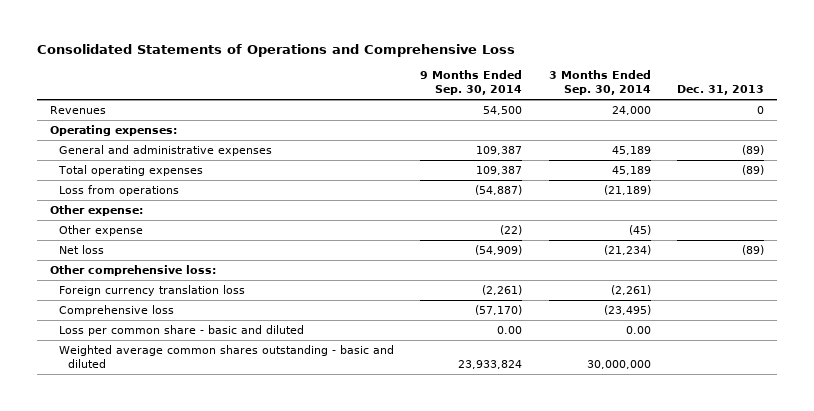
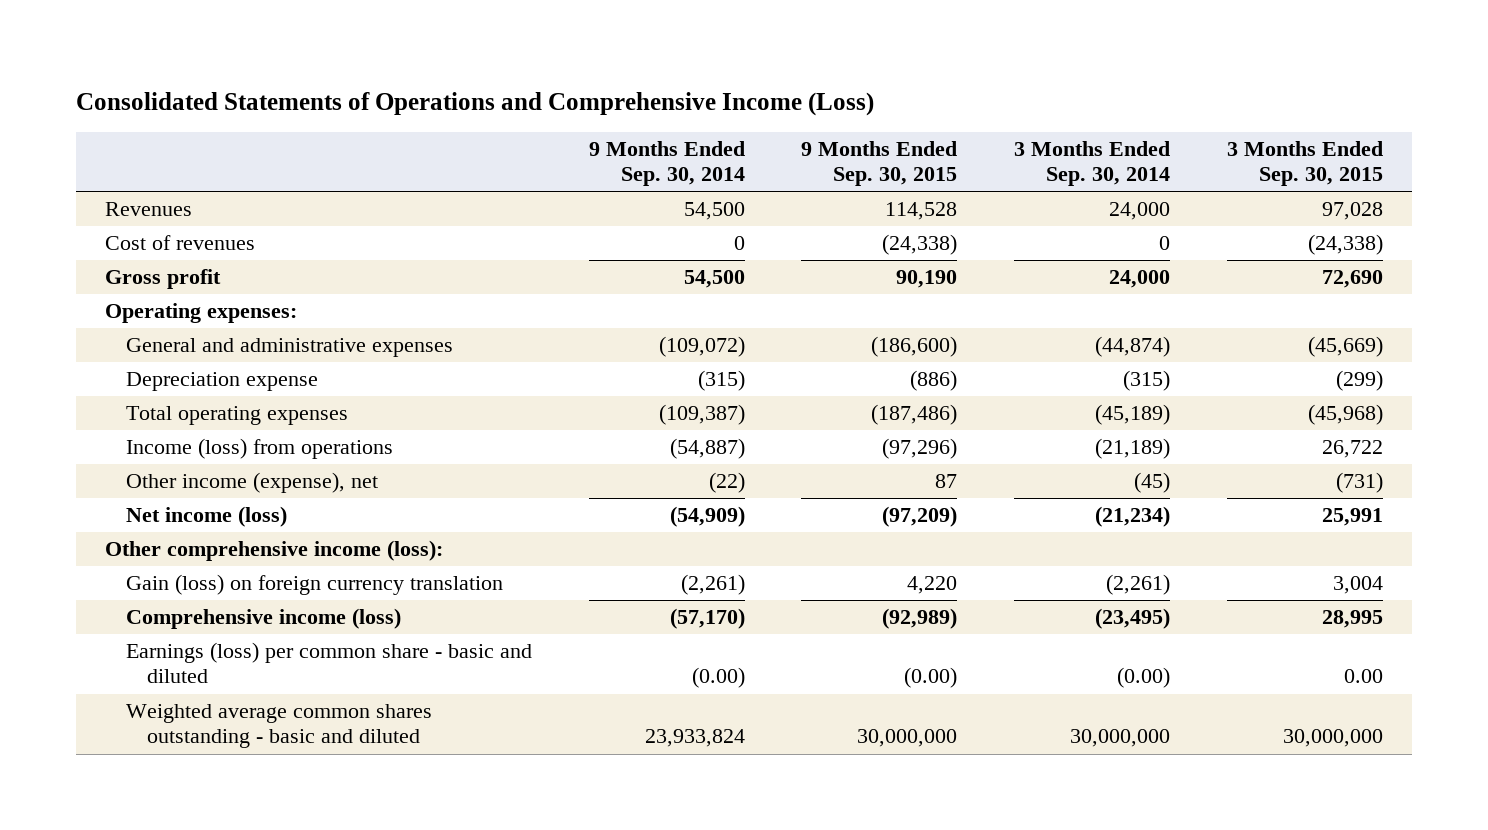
[36,44,515,58] Consolidated Statements of Operations and Comprehensive Loss -> [76,91,875,116] Consolidated Statements of Operations and Comprehensive Income (Loss)
[676,85,764,96] Dec. 31, 2013 -> none
none -> [801,141,958,187] 9 Months Ended Sep. 30, 2015
none -> [1227,141,1384,187] 3 Months Ended Sep. 30, 2015
none -> [104,235,255,251] Cost of revenues
none -> [104,269,221,290] Gross profit
[50,205,144,217] Other expense: -> none
[476,146,523,156] 109,387 -> [658,336,745,358] (109,072)
[611,146,651,156] 45,189 -> [1095,336,1171,358] (44,874)
none -> [125,372,318,392] Depreciation expense
[476,166,523,176] 109,387 -> [658,404,745,426] (109,387)
[611,166,651,176] 45,189 -> [1095,404,1171,426] (45,189)
[59,185,180,197] Loss from operations -> [125,438,393,460] Income (loss) from operations
[59,225,144,237] Other expense -> [125,472,378,494] Other income (expense), net
[59,245,105,255] Net loss -> [125,506,287,528] Net income (loss)
[50,265,217,277] Other comprehensive loss: -> [104,540,443,562] Other comprehensive income (loss):
[59,285,246,297] Foreign currency translation loss -> [125,574,503,596] Gain (loss) on foreign currency translation
[59,305,175,317] Comprehensive loss -> [125,608,401,630] Comprehensive income (loss)
[59,325,305,337] Loss per common share - basic and diluted -> [125,642,532,684] Earnings (loss) per common share - basic and diluted
[497,326,523,335] 0.00 -> [691,667,745,689] (0.00)
[625,326,651,335] 0.00 -> [1117,667,1171,689] (0.00)

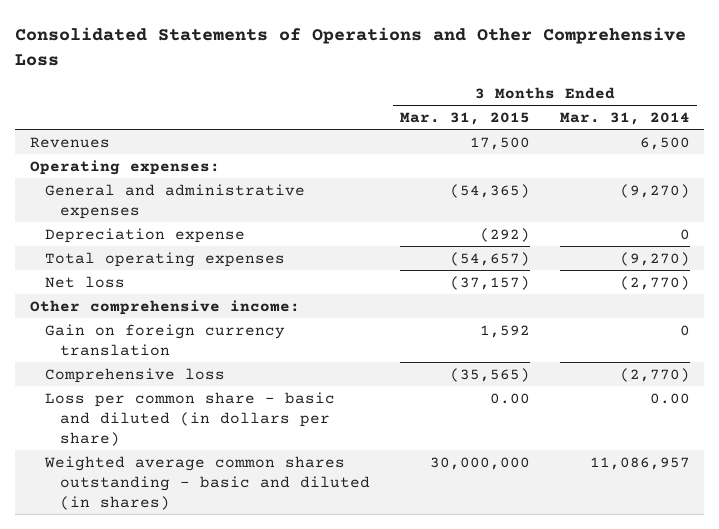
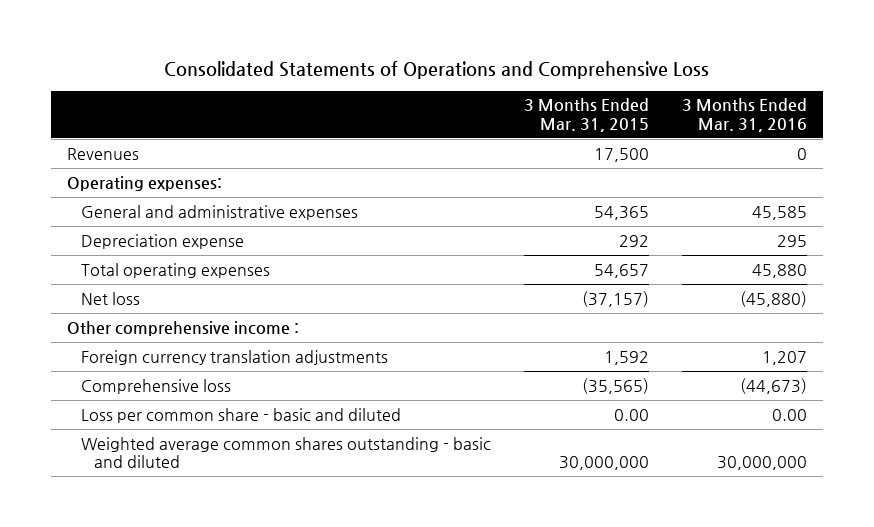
[14,26,686,66] Consolidated Statements of Operations and Other Comprehensive Loss -> [164,61,710,80] Consolidated Statements of Operations and Comprehensive Loss
[559,111,690,125] Mar. 31, 2014 -> none
none -> [681,98,807,133] 3 Months Ended Mar. 31, 2016
[450,183,531,198] (54,365) -> [593,205,649,220] 54,365
[480,227,531,242] (292) -> [618,234,649,247] 292
[450,251,531,266] (54,657) -> [593,263,649,278] 54,657
[29,299,300,315] Other comprehensive income: -> [67,320,300,336] Other comprehensive income :
[45,323,286,356] Gain on foreign currency translation -> [80,349,388,365] Foreign currency translation adjustments
[45,391,336,446] Loss per common share - basic and diluted (in dollars per share) -> [80,407,401,423] Loss per common share - basic and diluted
[44,455,371,510] Weighted average common shares outstanding - basic and diluted (in shares) -> [80,436,491,469] Weighted average common shares outstanding - basic and diluted

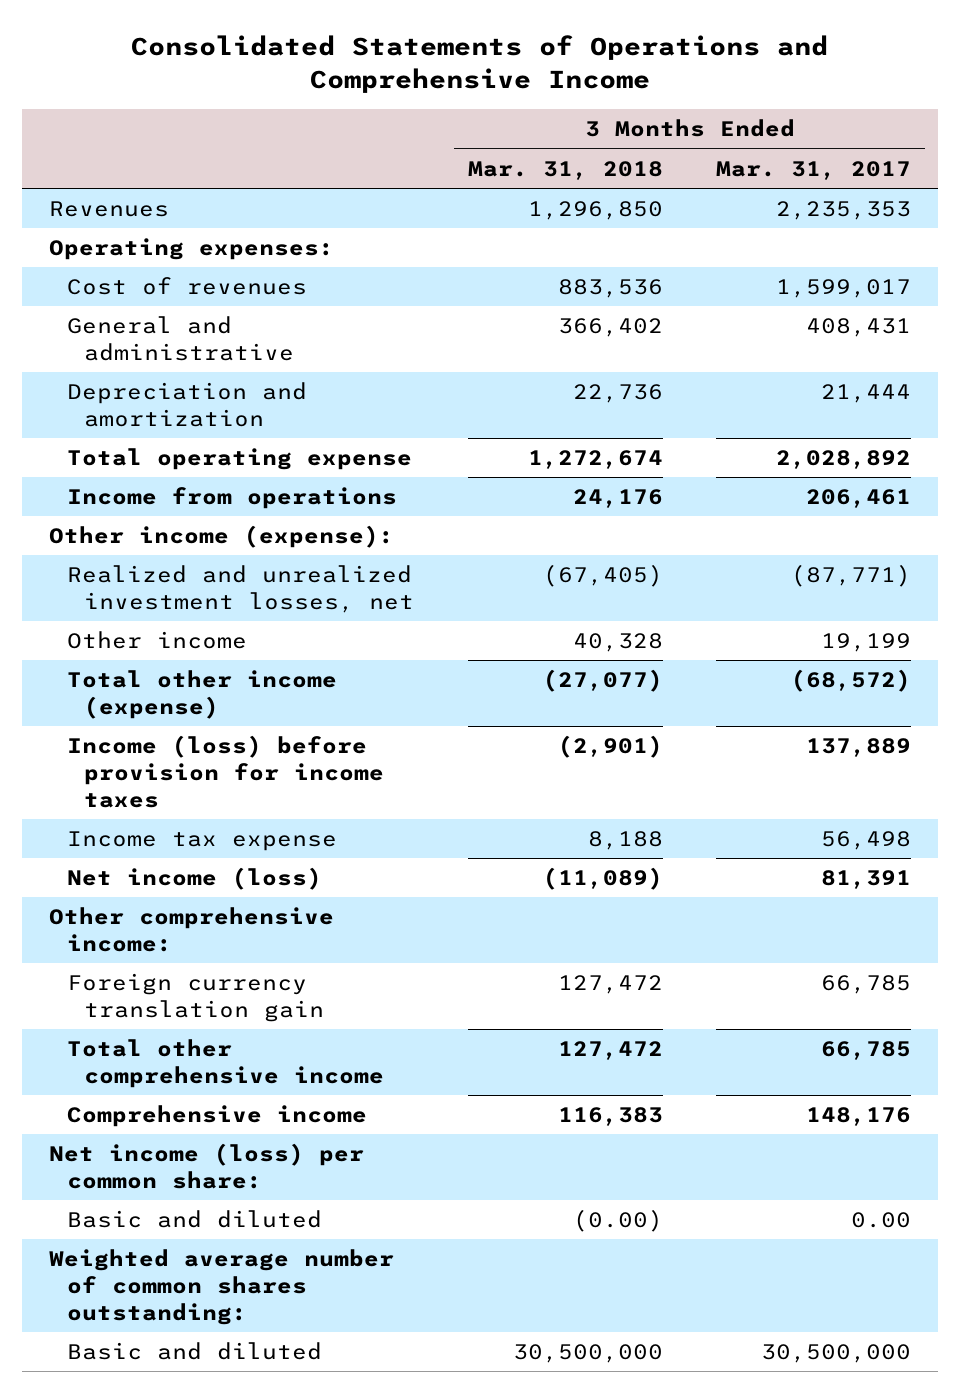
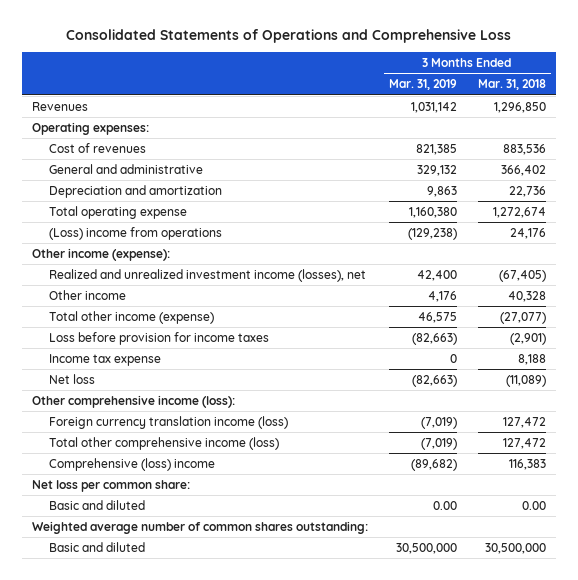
[131,34,829,93] Consolidated Statements of Operations and Comprehensive Income -> [65,29,511,44] Consolidated Statements of Operations and Comprehensive Loss
[716,160,912,180] Mar. 31, 2017 -> none
none -> [388,79,457,91] Mar. 31, 2019
[66,487,397,510] Income from operations -> [49,226,223,240] (Loss) income from operations
[66,565,415,614] Realized and unrealized investment losses, net -> [49,268,367,282] Realized and unrealized investment income (losses), net
[66,735,385,809] Income (loss) before provision for income taxes -> [49,331,270,345] Loss before provision for income taxes
[66,867,322,891] Net income (loss) -> [49,373,96,384] Net loss
[48,907,334,953] Other comprehensive income: -> [32,394,236,408] Other comprehensive income (loss):
[66,973,325,1023] Foreign currency translation gain -> [49,415,289,429] Foreign currency translation income (loss)
[66,1039,385,1089] Total other comprehensive income -> [49,436,280,450] Total other comprehensive income (loss)
[66,1105,367,1128] Comprehensive income -> [49,457,216,471] Comprehensive (loss) income
[48,1143,364,1190] Net income (loss) per common share: -> [32,479,191,492] Net loss per common share:
[572,1209,663,1233] (0.00) -> [521,500,546,510] 0.00

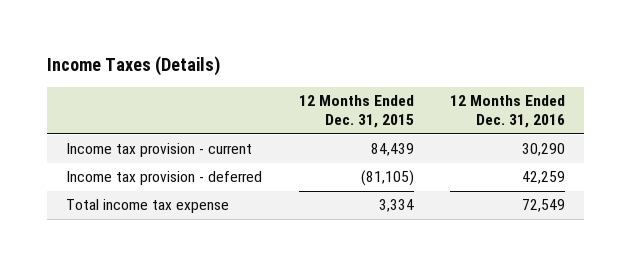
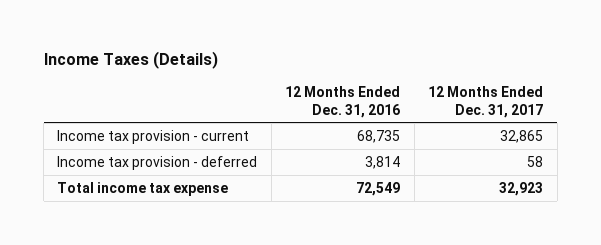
[298,95,414,129] 12 Months Ended Dec. 31, 2015 -> none
none -> [428,85,544,118] 12 Months Ended Dec. 31, 2017
[522,143,566,157] 30,290 -> [357,129,401,143] 68,735
[522,171,566,185] 42,259 -> [365,155,401,169] 3,814

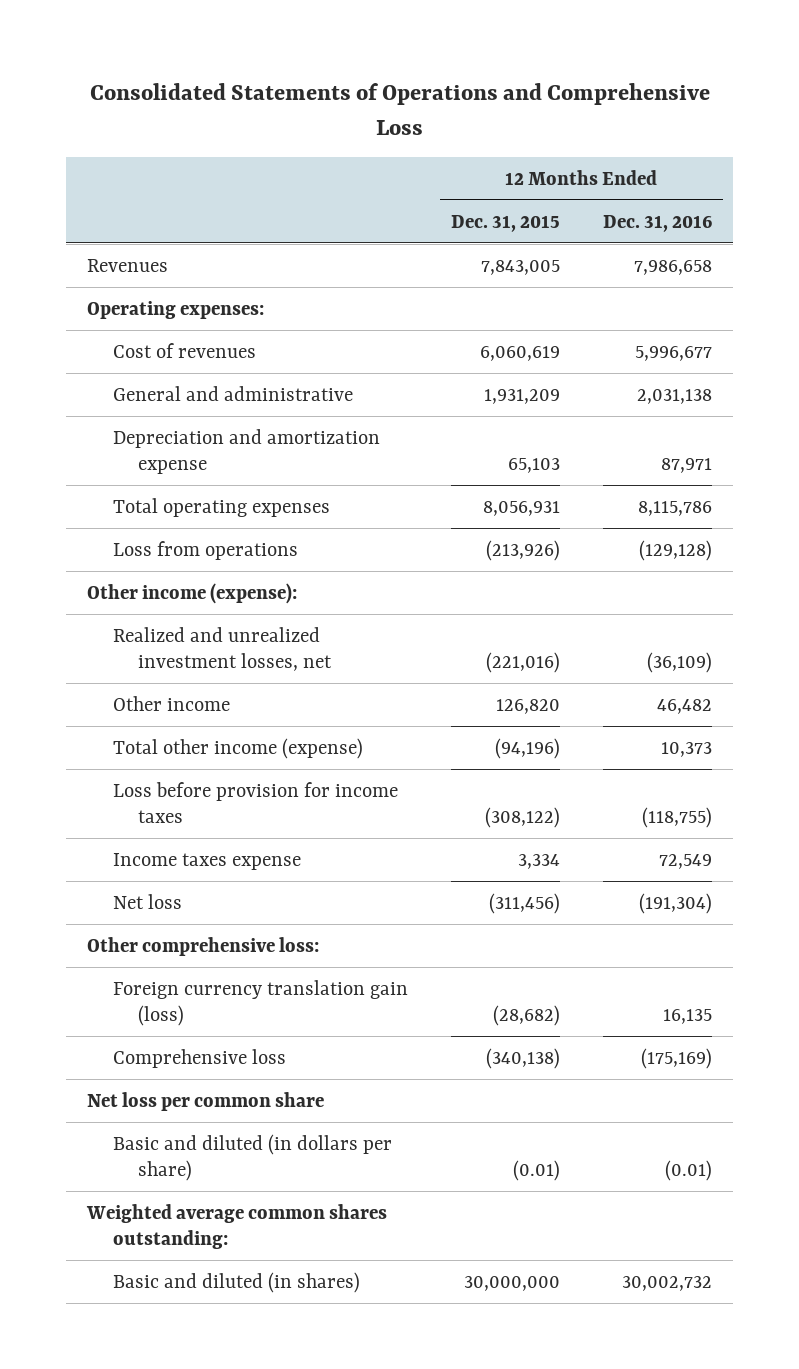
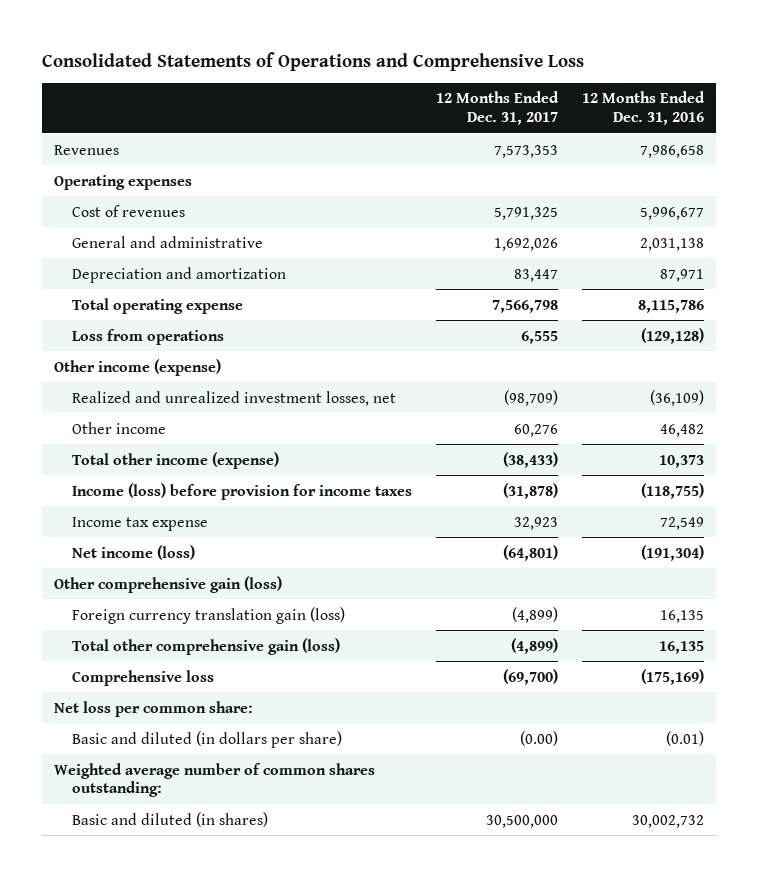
[450,214,560,232] Dec. 31, 2015 -> none
none -> [435,91,559,125] 12 Months Ended Dec. 31, 2017
[87,300,265,319] Operating expenses: -> [54,174,193,190] Operating expenses
[112,428,380,474] Depreciation and amortization expense -> [71,266,286,283] Depreciation and amortization
[112,497,330,517] Total operating expenses -> [71,297,243,314] Total operating expense
[87,582,298,604] Other income (expense): -> [54,358,222,376] Other income (expense)
[112,781,398,823] Loss before provision for income taxes -> [71,482,412,500] Income (loss) before provision for income taxes
[112,852,301,870] Income taxes expense -> [71,516,208,531] Income tax expense
[112,893,182,909] Net loss -> [71,544,195,560] Net income (loss)
[87,936,320,956] Other comprehensive loss: -> [54,575,283,593] Other comprehensive gain (loss)
none -> [71,637,340,655] Total other comprehensive gain (loss)
[87,1091,325,1111] Net loss per common share -> [54,700,254,717] Net loss per common share:
[86,1203,388,1249] Weighted average common shares outstanding: -> [54,762,376,798] Weighted average number of common shares outstanding:

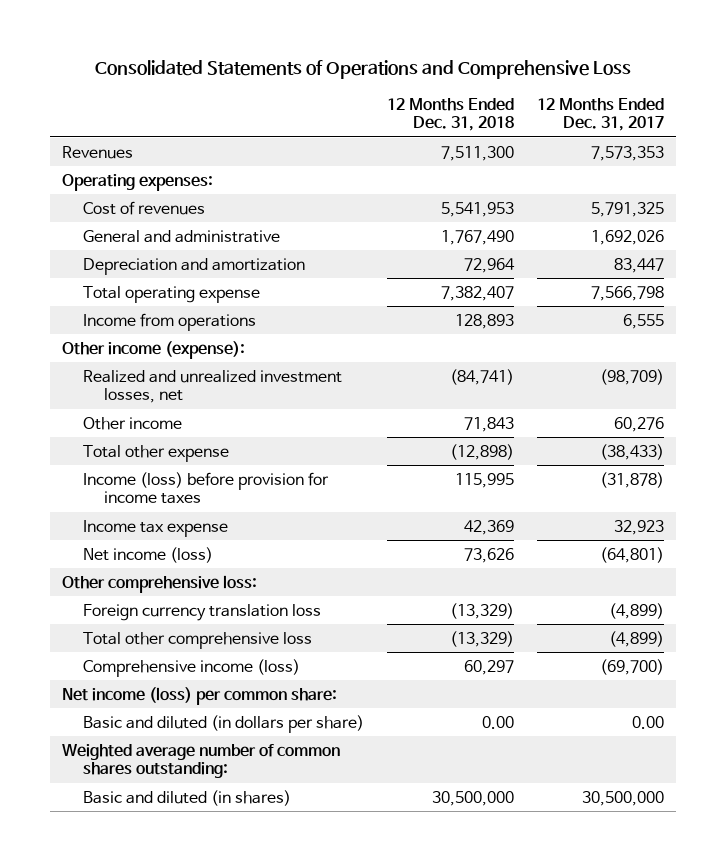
[581,91,705,125] 12 Months Ended Dec. 31, 2016 -> none
none -> [387,97,515,132] 12 Months Ended Dec. 31, 2018
[54,174,193,190] Operating expenses -> [61,173,213,191] Operating expenses:
[71,328,224,345] Loss from operations -> [82,312,256,331] Income from operations
[54,358,222,376] Other income (expense) -> [61,340,245,359] Other income (expense):
[71,451,279,469] Total other income (expense) -> [82,444,229,462] Total other expense
[54,575,283,593] Other comprehensive gain (loss) -> [61,574,257,593] Other comprehensive loss:
[71,606,345,624] Foreign currency translation gain (loss) -> [82,603,321,621] Foreign currency translation loss
[71,637,340,655] Total other comprehensive gain (loss) -> [82,631,312,649] Total other comprehensive loss
[71,669,214,686] Comprehensive loss -> [82,658,300,677] Comprehensive income (loss)
[54,700,254,717] Net loss per common share: -> [61,686,337,705] Net income (loss) per common share:
[519,730,558,746] (0.00) -> [632,715,665,729] 0.00

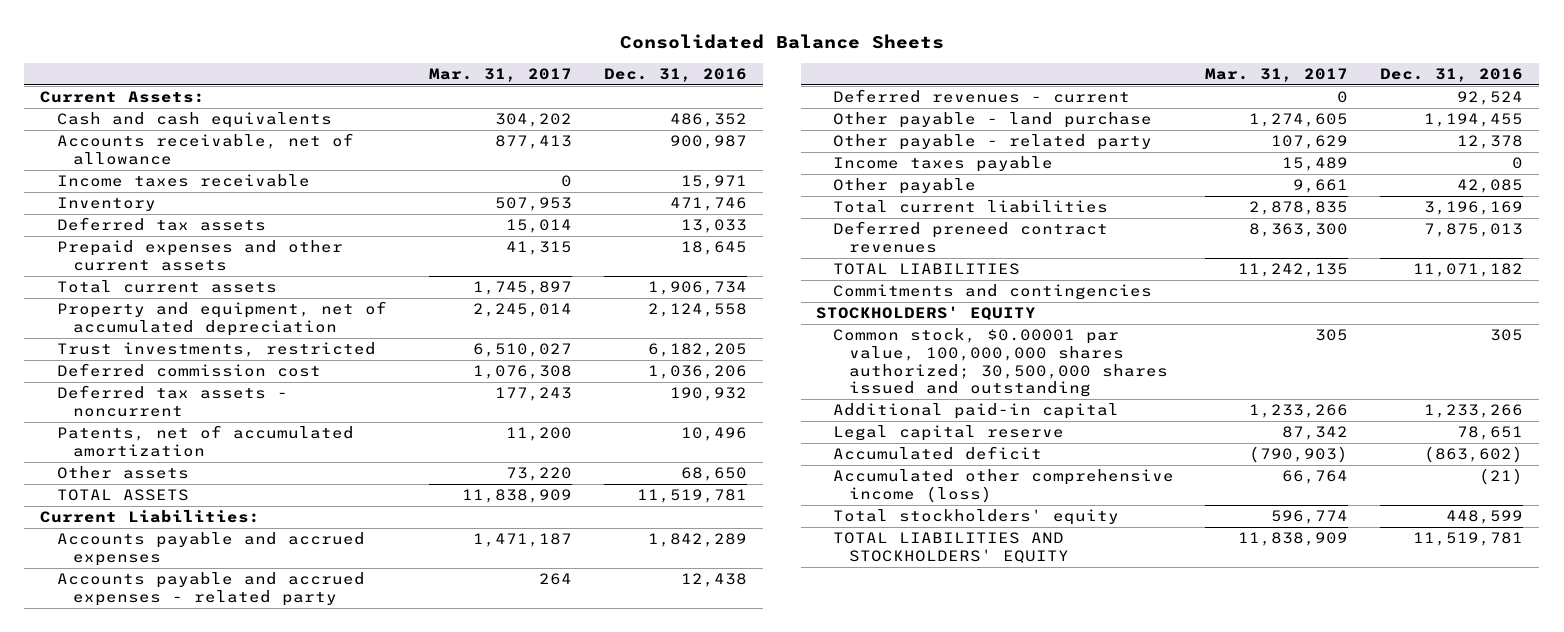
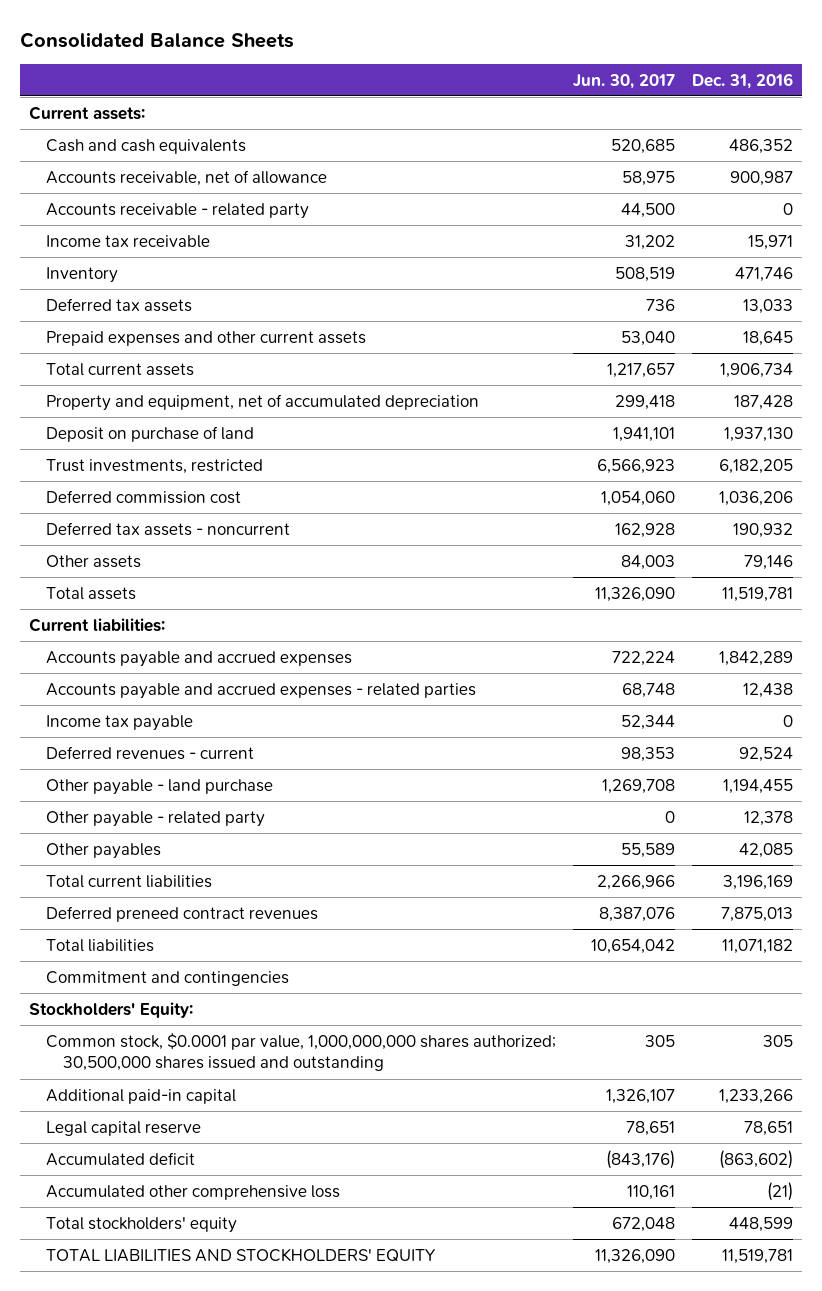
[429,67,573,82] Mar. 31, 2017 -> none
none -> [573,73,676,89] Jun. 30, 2017
[40,91,206,104] Current Assets: -> [28,105,145,120] Current assets:
none -> [45,202,309,219] Accounts receivable - related party
[56,174,310,188] Income taxes receivable -> [45,234,210,248] Income tax receivable
[648,303,748,318] 2,124,558 -> [734,394,794,410] 187,428
none -> [45,425,254,442] Deposit on purchase of land
[56,425,354,457] Patents, net of accumulated amortization -> none
[681,467,748,482] 68,650 -> [744,554,794,570] 79,146
[56,489,189,502] TOTAL ASSETS -> [45,586,136,600] Total assets
[40,510,261,524] Current Liabilities: -> [28,617,165,632] Current liabilities:
[56,572,365,606] Accounts payable and accrued expenses - related party -> [45,682,476,699] Accounts payable and accrued expenses - related parties
none -> [45,714,193,731] Income tax payable
[832,156,1053,173] Income taxes payable -> none
[832,178,976,195] Other payable -> [45,842,161,859] Other payables
[832,263,1020,276] TOTAL LIABILITIES -> [45,938,154,952] Total liabilities
[832,284,1152,301] Commitments and contingencies -> [45,970,289,986] Commitment and contingencies
[816,306,1037,322] STOCKHOLDERS' EQUITY -> [28,1001,193,1018] Stockholders' Equity:
[832,328,1168,398] Common stock, $0.00001 par value, 100,000,000 shares authorized; 30,500,000 shares issued and outstanding -> [45,1032,556,1072] Common stock, $0.0001 par value, 1,000,000,000 shares authorized; 30,500,000 shares issued and outstanding
[832,469,1174,503] Accumulated other comprehensive income (loss) -> [45,1184,340,1200] Accumulated other comprehensive loss

